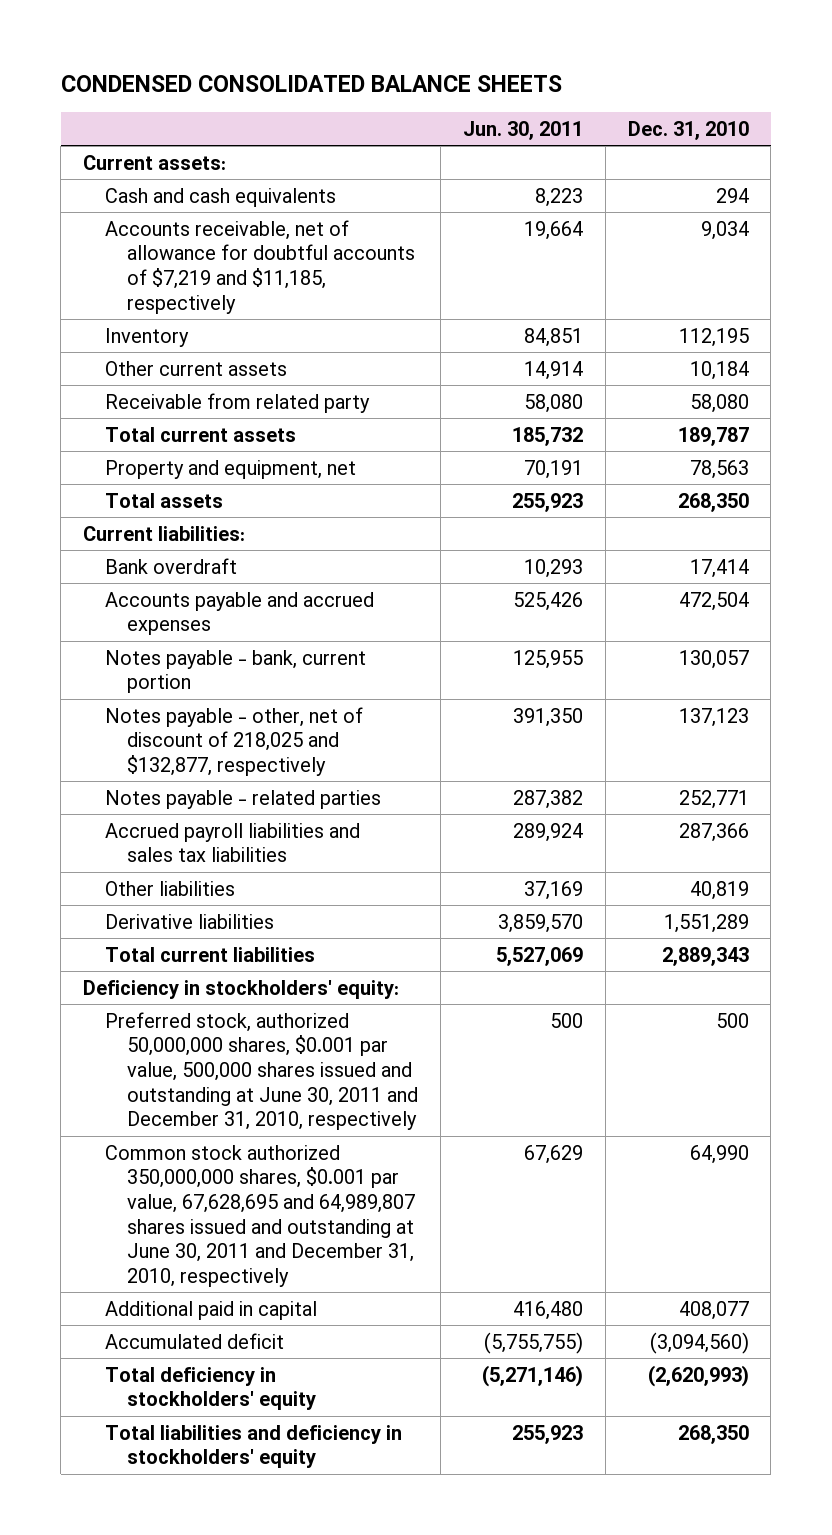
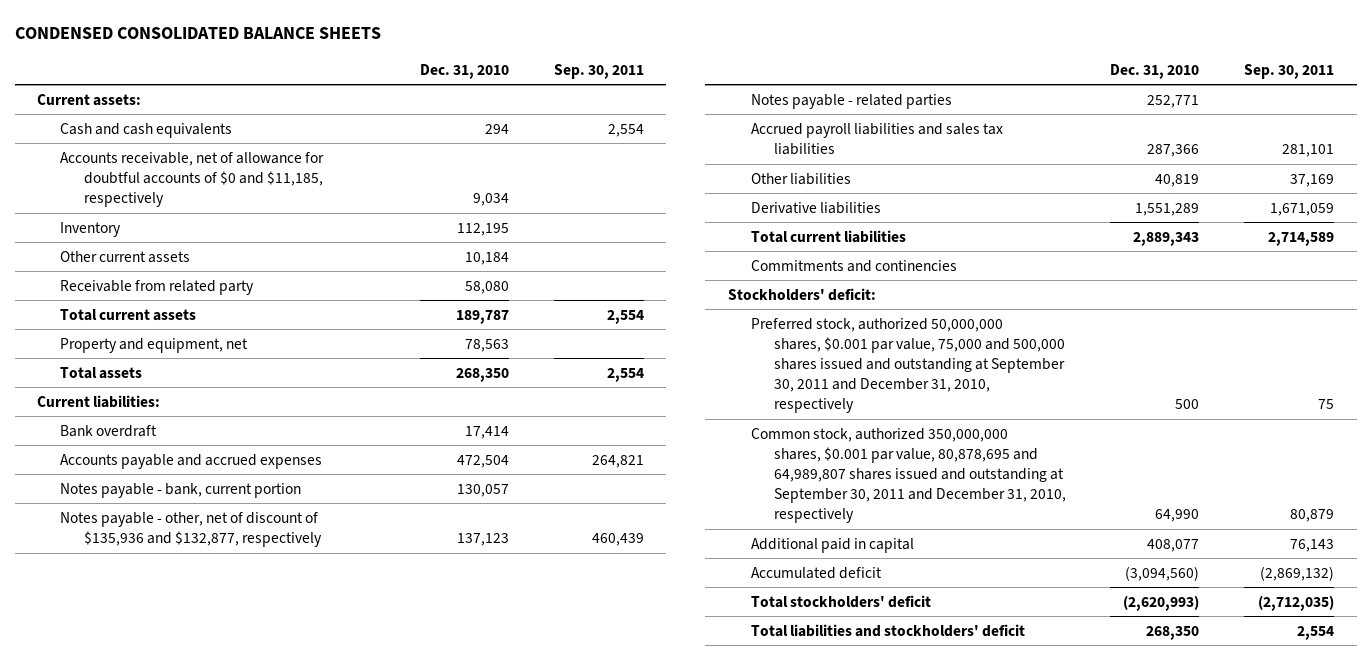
[462,121,583,141] Jun. 30, 2011 -> none
none -> [554,63,645,79] Sep. 30, 2011
[104,219,415,314] Accounts receivable, net of allowance for doubtful accounts of $7,219 and $11,185, respectively -> [60,151,325,208] Accounts receivable, net of allowance for doubtful accounts of $0 and $11,185, respectively
[104,706,363,776] Notes payable - other, net of discount of 218,025 and $132,877, respectively -> [60,511,322,548] Notes payable - other, net of discount of $135,936 and $132,877, respectively
none -> [750,259,957,272] Commitments and continencies
[83,979,400,999] Deficiency in stockholders' equity: -> [727,287,876,301] Stockholders' deficit:
[104,1011,418,1131] Preferred stock, authorized 50,000,000 shares, $0.001 par value, 500,000 shares issued and outstanding at June 30, 2011 and December 31, 2010, respectively -> [750,317,1065,414] Preferred stock, authorized 50,000,000 shares, $0.001 par value, 75,000 and 500,000 shares issued and outstanding at September 30, 2011 and December 31, 2010, respectively
[104,1144,415,1287] Common stock authorized 350,000,000 shares, $0.001 par value, 67,628,695 and 64,989,807 shares issued and outstanding at June 30, 2011 and December 31, 2010, respectively -> [750,427,1066,524] Common stock, authorized 350,000,000 shares, $0.001 par value, 80,878,695 and 64,989,807 shares issued and outstanding at September 30, 2011 and December 31, 2010, respectively
[104,1366,316,1411] Total deficiency in stockholders' equity -> [750,594,931,608] Total stockholders' deficit
[104,1424,402,1469] Total liabilities and deficiency in stockholders' equity -> [750,623,1025,637] Total liabilities and stockholders' deficit

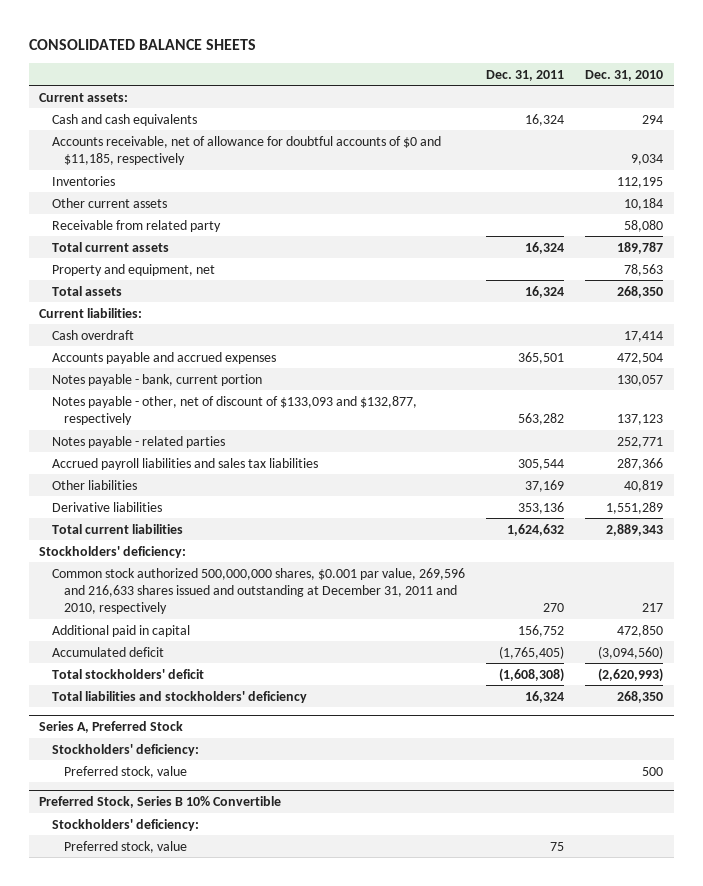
[15,27,382,40] CONDENSED CONSOLIDATED BALANCE SHEETS -> [28,38,256,50] CONSOLIDATED BALANCE SHEETS
[554,63,645,79] Sep. 30, 2011 -> none
none -> [485,69,564,81] Dec. 31, 2011
[60,221,122,237] Inventory -> [51,175,115,186] Inventories
[60,424,158,437] Bank overdraft -> [51,329,134,340] Cash overdraft
[60,511,322,548] Notes payable - other, net of discount of $135,936 and $132,877, respectively -> [51,395,417,426] Notes payable - other, net of discount of $133,093 and $132,877, respectively
[750,259,957,272] Commitments and continencies -> none
[727,287,876,301] Stockholders' deficit: -> none
[750,317,1065,414] Preferred stock, authorized 50,000,000 shares, $0.001 par value, 75,000 and 500,000 shares issued and outstanding at September 30, 2011 and December 31, 2010, respectively -> none
none -> [39,545,187,558] Stockholders' deficiency:
[750,427,1066,524] Common stock, authorized 350,000,000 shares, $0.001 par value, 80,878,695 and 64,989,807 shares issued and outstanding at September 30, 2011 and December 31, 2010, respectively -> [51,567,465,615] Common stock authorized 500,000,000 shares, $0.001 par value, 269,596 and 216,633 shares issued and outstanding at December 31, 2011 and 2010, respectively
[1155,509,1200,523] 64,990 -> [642,603,664,613] 217
[1147,538,1200,552] 408,077 -> [617,624,664,637] 472,850
[750,623,1025,637] Total liabilities and stockholders' deficit -> [51,690,307,703] Total liabilities and stockholders' deficiency
none -> [39,721,184,734] Series A, Preferred Stock
none -> [51,743,199,756] Stockholders' deficiency:
none -> [63,765,187,778] Preferred stock, value
none -> [39,796,282,809] Preferred Stock, Series B 10% Convertible
none -> [51,818,199,831] Stockholders' deficiency:
none -> [63,840,187,853] Preferred stock, value

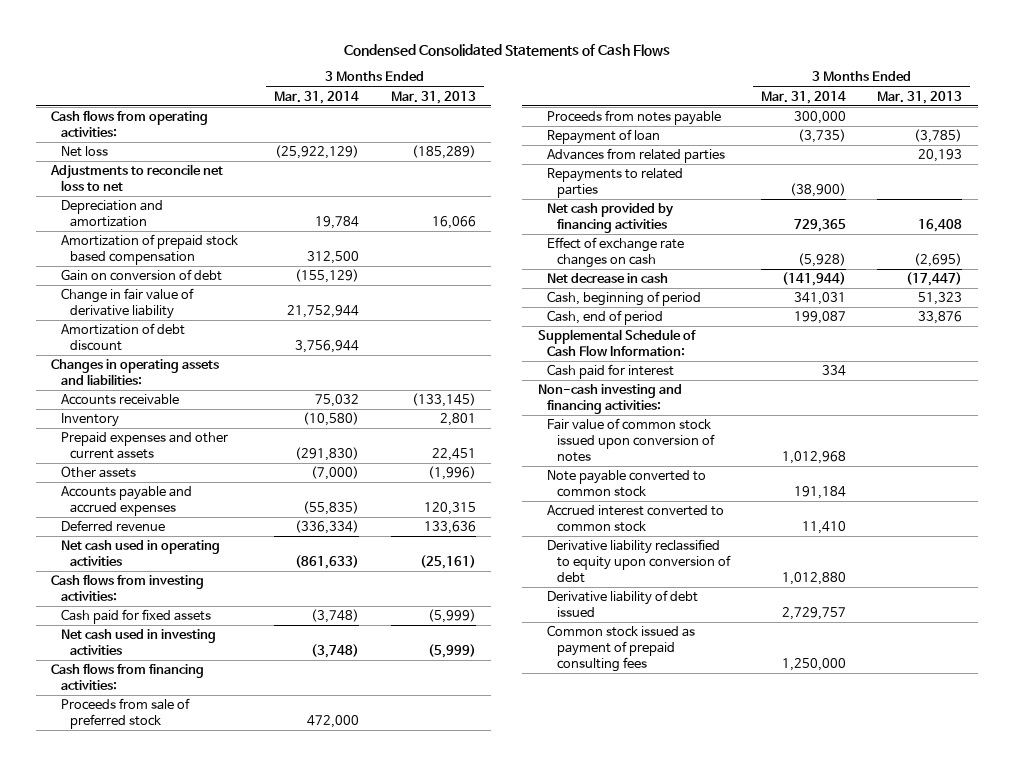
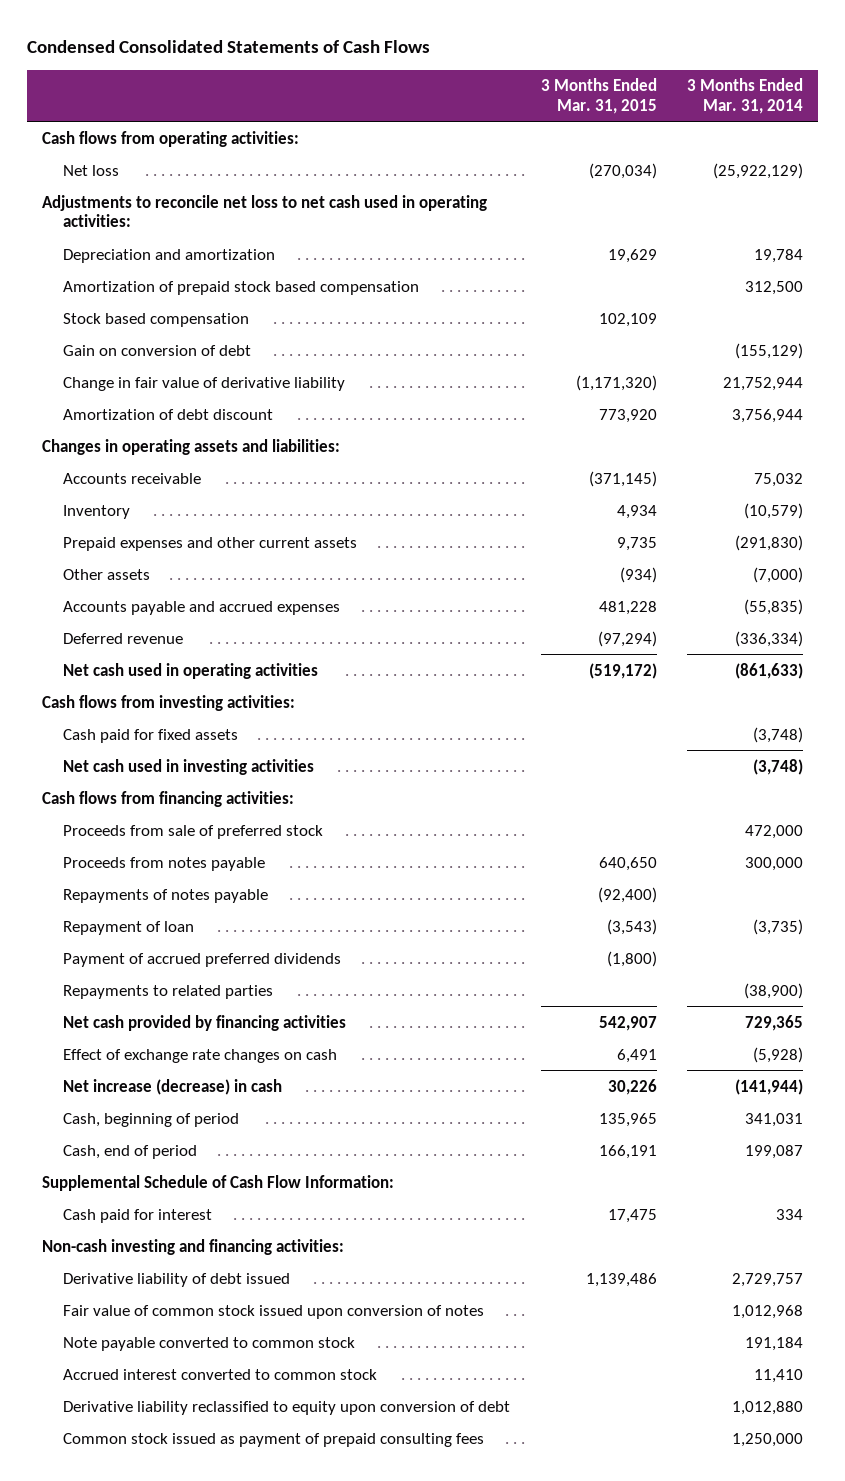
[390,90,476,104] Mar. 31, 2013 -> none
none -> [540,78,657,114] 3 Months Ended Mar. 31, 2015
[50,164,224,192] Adjustments to reconcile net loss to net -> [42,194,488,228] Adjustments to reconcile net loss to net cash used in operating activities:
none -> [63,312,250,327] Stock based compensation
[303,412,360,427] (10,580) -> [743,502,803,519] (10,579)
none -> [63,888,269,903] Repayments of notes payable
[547,148,726,164] Advances from related parties -> none
none -> [63,952,342,967] Payment of accrued preferred dividends
[547,273,669,284] Net decrease in cash -> [63,1078,283,1095] Net increase (decrease) in cash
[547,590,699,618] Derivative liability of debt issued -> [63,1272,291,1287] Derivative liability of debt issued

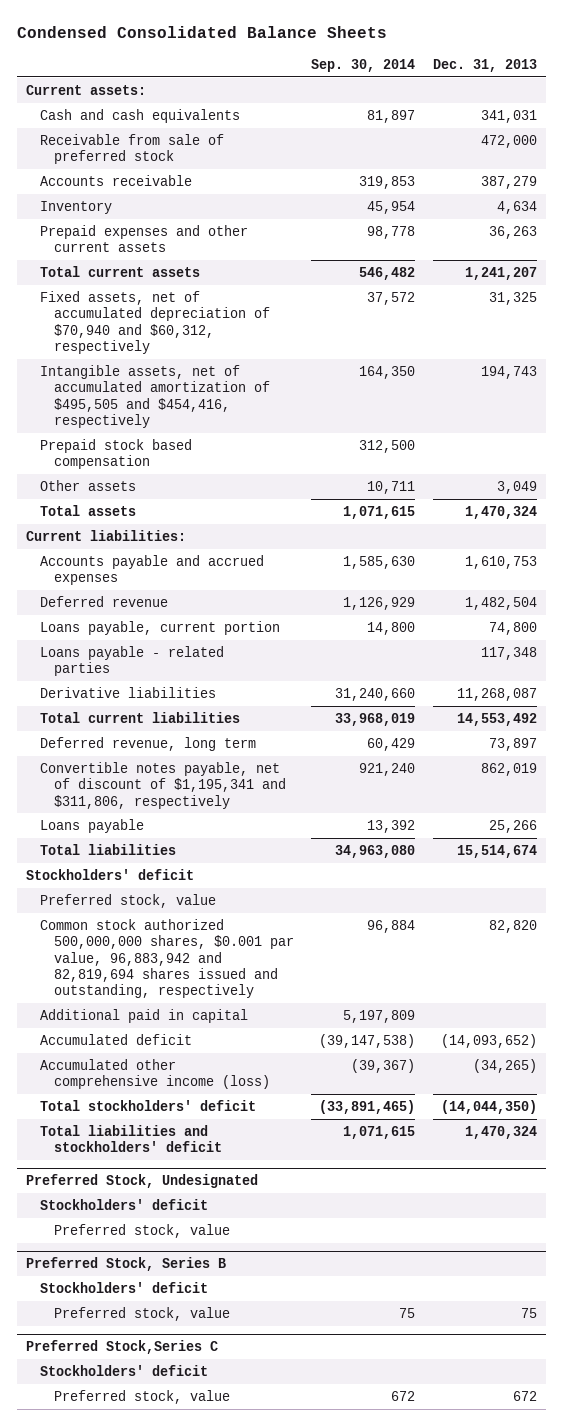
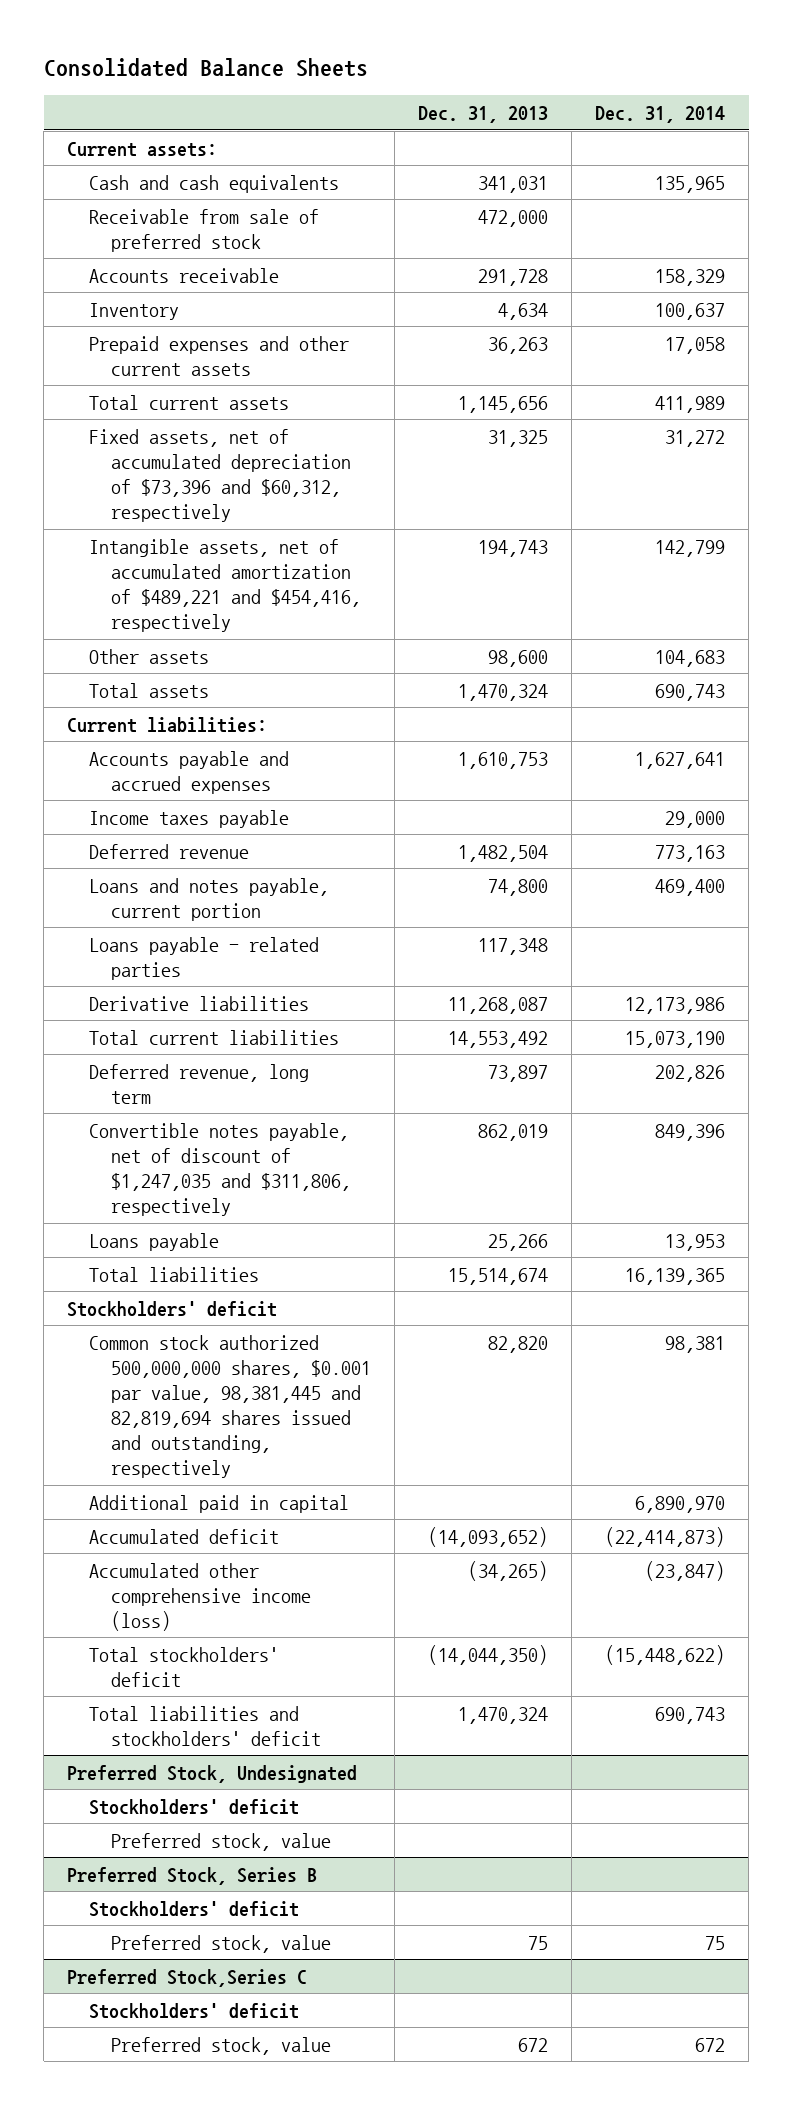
[16,26,387,39] Condensed Consolidated Balance Sheets -> [43,58,368,78] Consolidated Balance Sheets
[311,58,416,72] Sep. 30, 2014 -> none
none -> [595,105,726,123] Dec. 31, 2014
[481,175,538,189] 387,279 -> [478,268,549,286] 291,728
[39,438,192,470] Prepaid stock based compensation -> none
[465,266,538,280] 1,241,207 -> [458,395,549,413] 1,145,656
[39,290,270,355] Fixed assets, net of accumulated depreciation of $70,940 and $60,312, respectively -> [89,428,352,522] Fixed assets, net of accumulated depreciation of $73,396 and $60,312, respectively
[39,364,270,429] Intangible assets, net of accumulated amortization of $495,505 and $454,416, respectively -> [89,538,362,632] Intangible assets, net of accumulated amortization of $489,221 and $454,416, respectively
[497,480,538,494] 3,049 -> [488,649,549,667] 98,600
none -> [89,809,290,828] Income taxes payable
[39,620,280,635] Loans payable, current portion -> [89,877,330,921] Loans and notes payable, current portion
[39,761,286,809] Convertible notes payable, net of discount of $1,195,341 and $311,806, respectively -> [89,1122,352,1216] Convertible notes payable, net of discount of $1,247,035 and $311,806, respectively
[39,893,216,908] Preferred stock, value -> none
[39,918,294,999] Common stock authorized 500,000,000 shares, $0.001 par value, 96,883,942 and 82,819,694 shares issued and outstanding, respectively -> [89,1334,372,1479] Common stock authorized 500,000,000 shares, $0.001 par value, 98,381,445 and 82,819,694 shares issued and outstanding, respectively

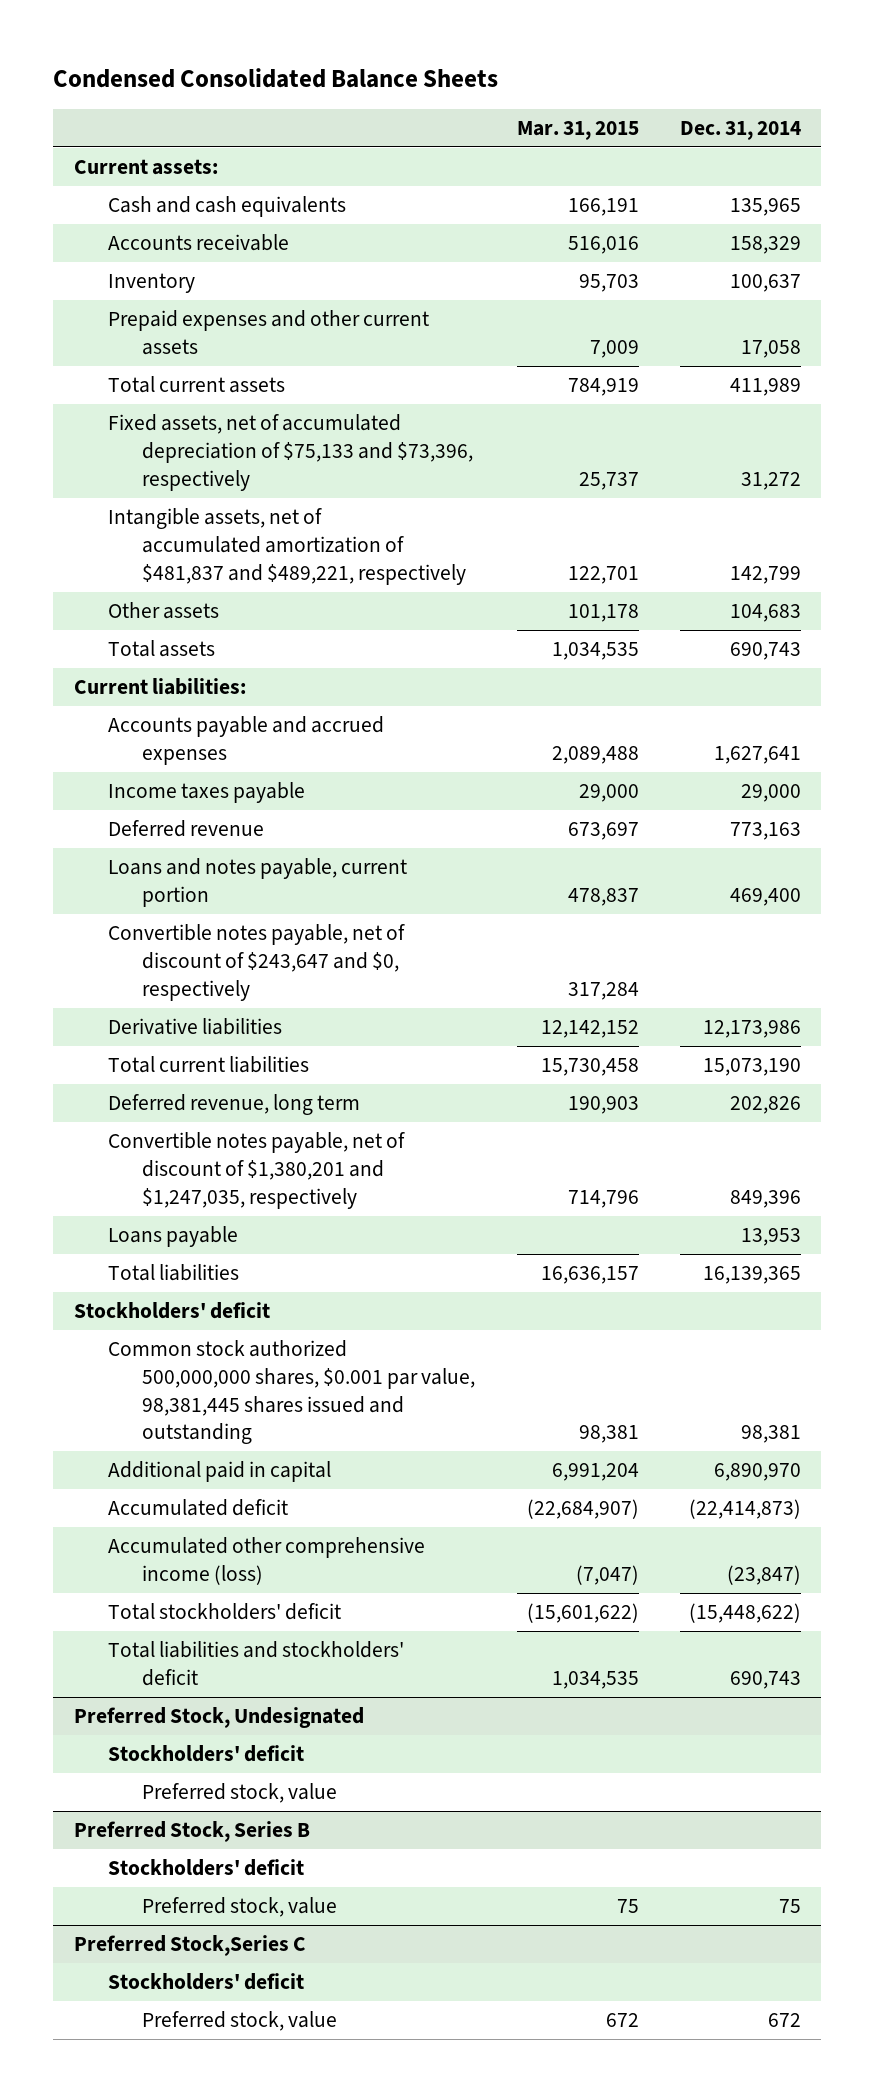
[43,58,368,78] Consolidated Balance Sheets -> [53,67,499,88] Condensed Consolidated Balance Sheets
[418,105,549,123] Dec. 31, 2013 -> none
none -> [516,120,639,140] Mar. 31, 2015
[89,208,320,252] Receivable from sale of preferred stock -> none
[89,428,352,522] Fixed assets, net of accumulated depreciation of $73,396 and $60,312, respectively -> [108,414,474,491] Fixed assets, net of accumulated depreciation of $75,133 and $73,396, respectively
[89,538,362,632] Intangible assets, net of accumulated amortization of $489,221 and $454,416, respectively -> [108,508,467,585] Intangible assets, net of accumulated amortization of $481,837 and $489,221, respectively
[89,936,320,980] Loans payable - related parties -> none
none -> [108,924,406,1001] Convertible notes payable, net of discount of $243,647 and $0, respectively
[89,1122,352,1216] Convertible notes payable, net of discount of $1,247,035 and $311,806, respectively -> [108,1132,406,1209] Convertible notes payable, net of discount of $1,380,201 and $1,247,035, respectively
[89,1334,372,1479] Common stock authorized 500,000,000 shares, $0.001 par value, 98,381,445 and 82,819,694 shares issued and outstanding, respectively -> [108,1340,476,1445] Common stock authorized 500,000,000 shares, $0.001 par value, 98,381,445 shares issued and outstanding

